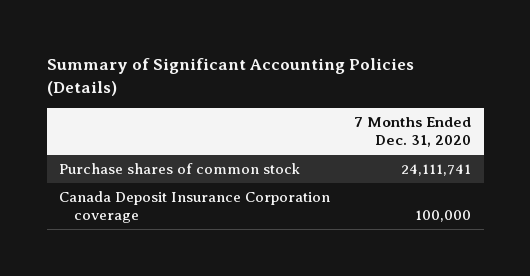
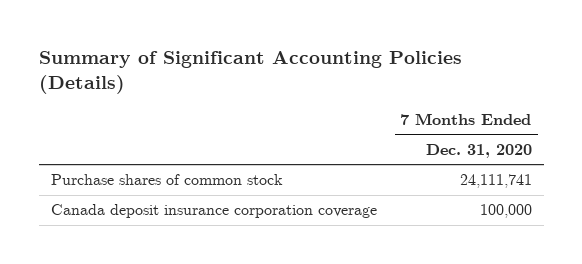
[58,191,330,224] Canada Deposit Insurance Corporation coverage -> [50,204,377,219] Canada deposit insurance corporation coverage

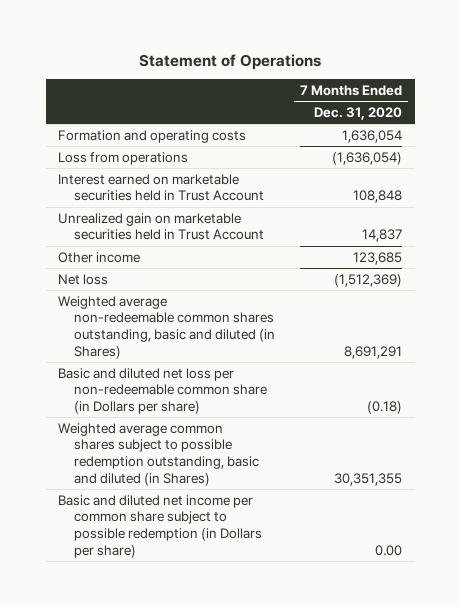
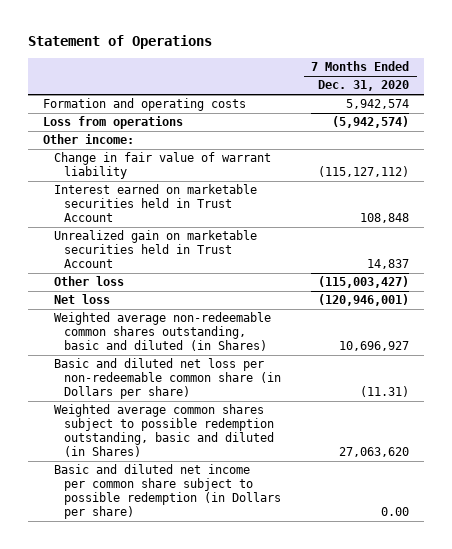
[342,129,403,143] 1,636,054 -> [346,99,410,110] 5,942,574
[332,151,403,165] (1,636,054) -> [332,116,410,129] (5,942,574)
none -> [43,134,135,145] Other income:
none -> [53,152,271,180] Change in fair value of warrant liability
[58,251,141,263] Other income -> [53,276,124,287] Other loss
[353,251,403,265] 123,685 -> [318,276,410,289] (115,003,427)
[334,273,403,287] (1,512,369) -> [318,294,410,307] (120,946,001)
[344,345,403,359] 8,691,291 -> [339,341,410,352] 10,696,927
[367,401,403,415] (0.18) -> [360,386,410,398] (11.31)
[334,472,403,486] 30,351,355 -> [339,447,410,458] 27,063,620

